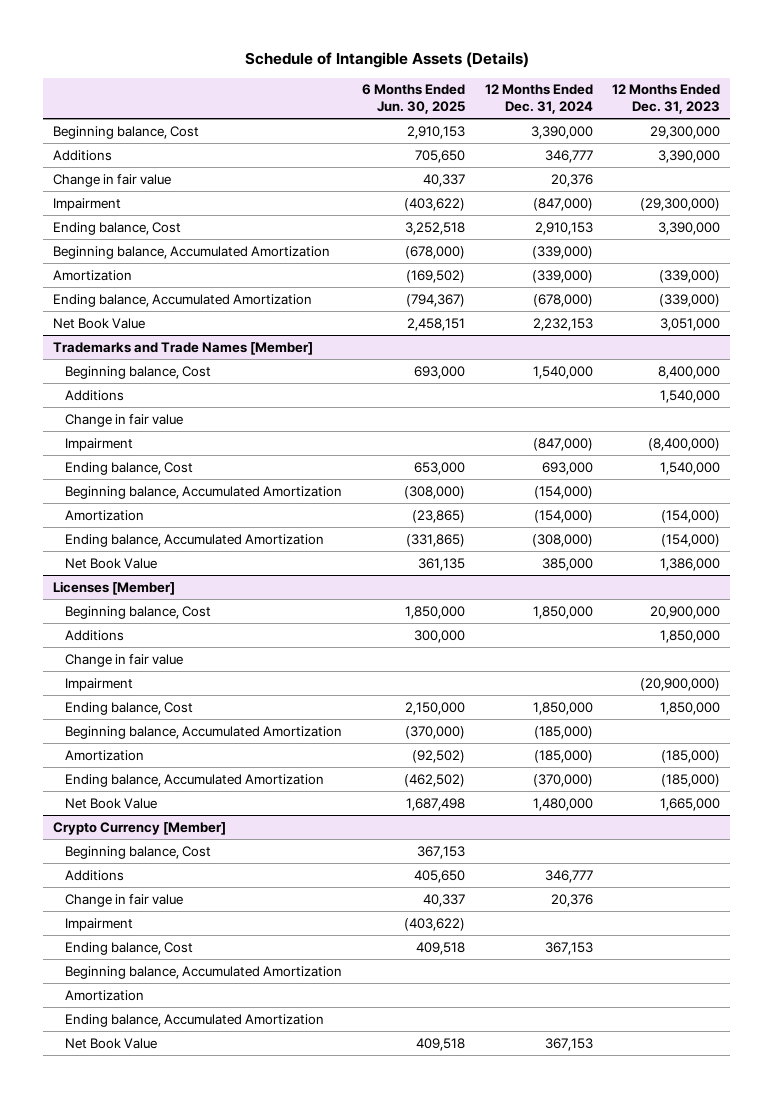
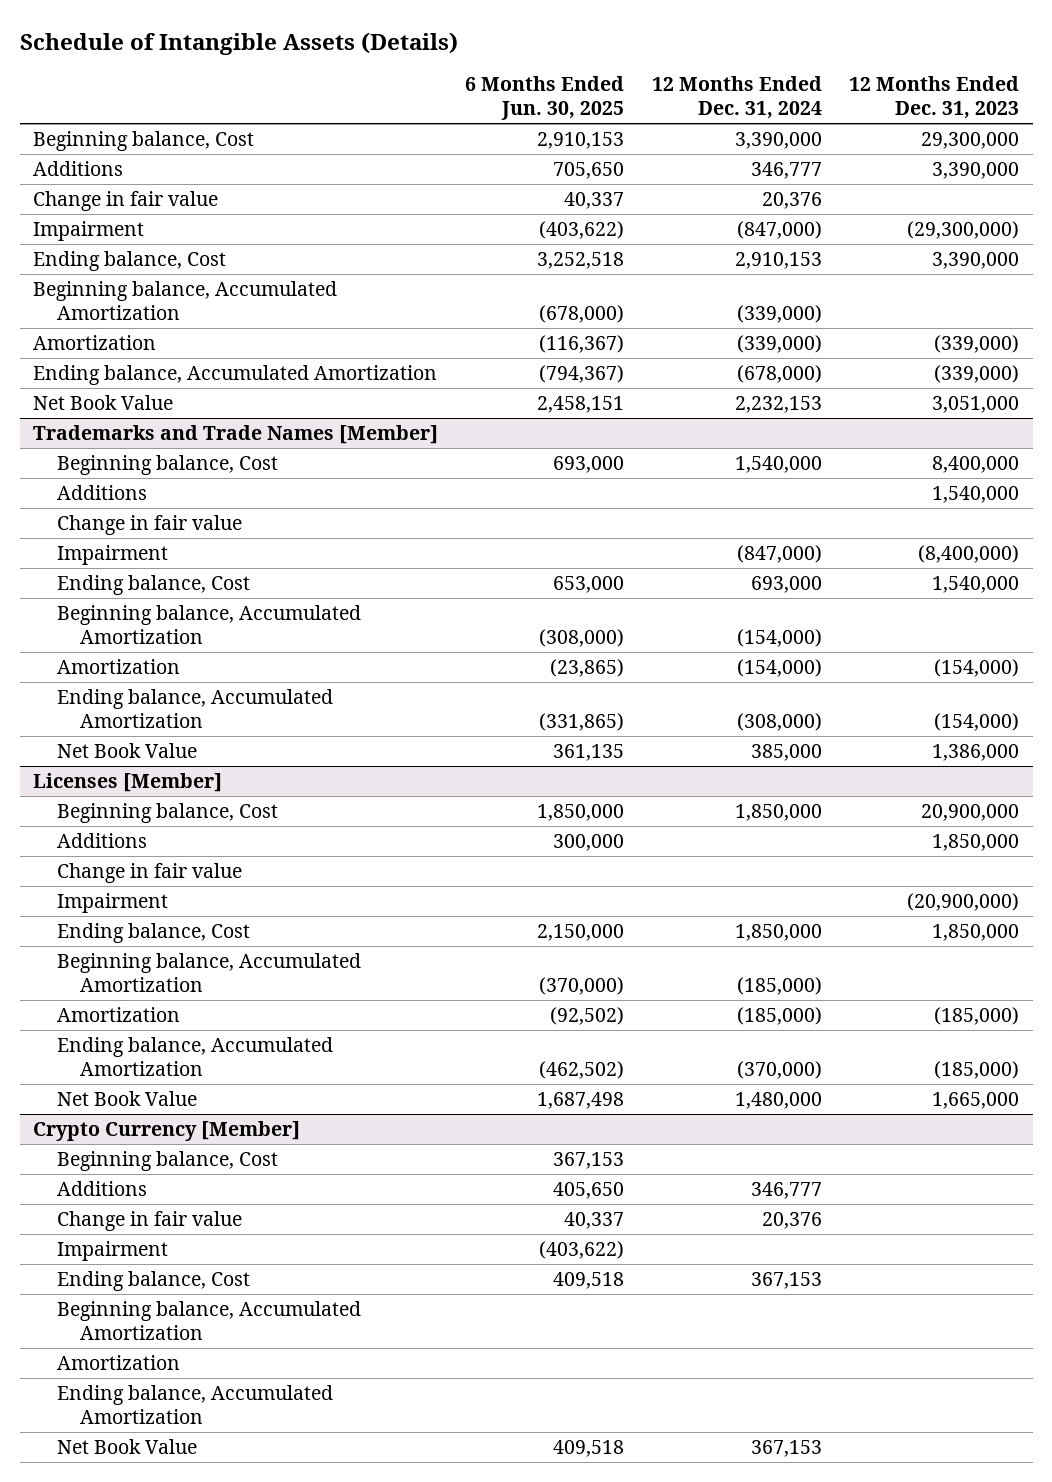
[405,269,465,283] (169,502) -> [539,334,625,353] (116,367)

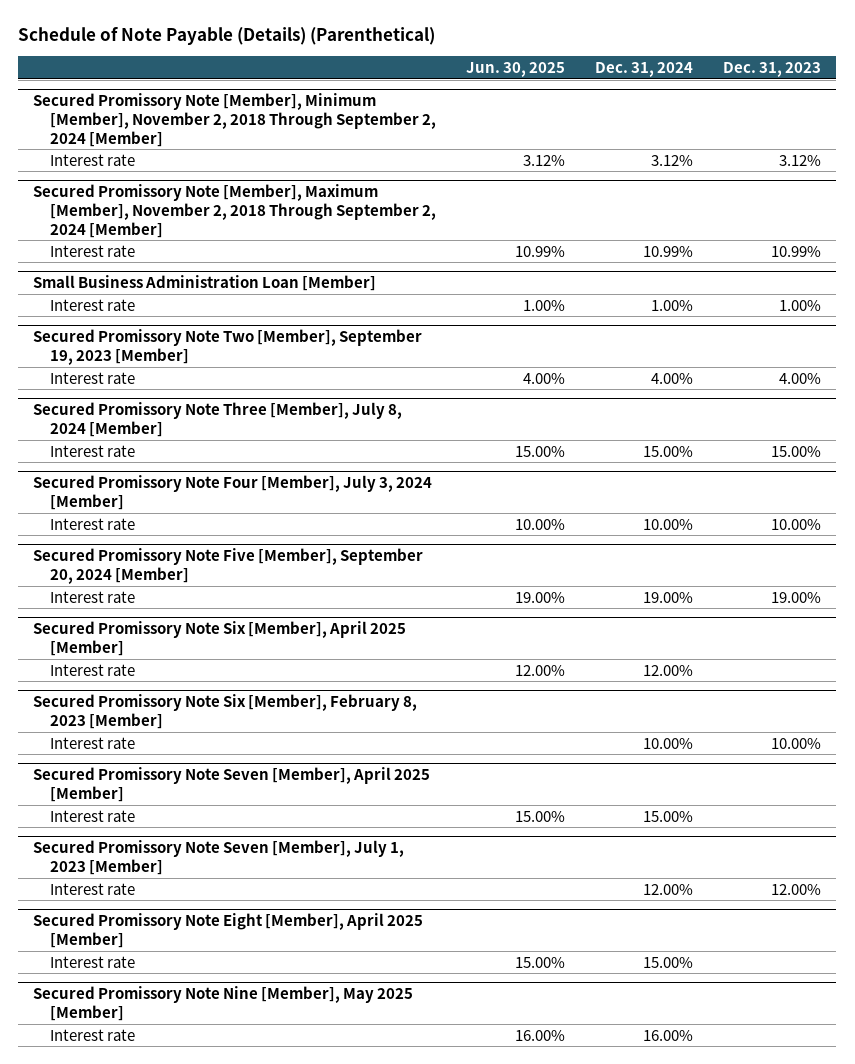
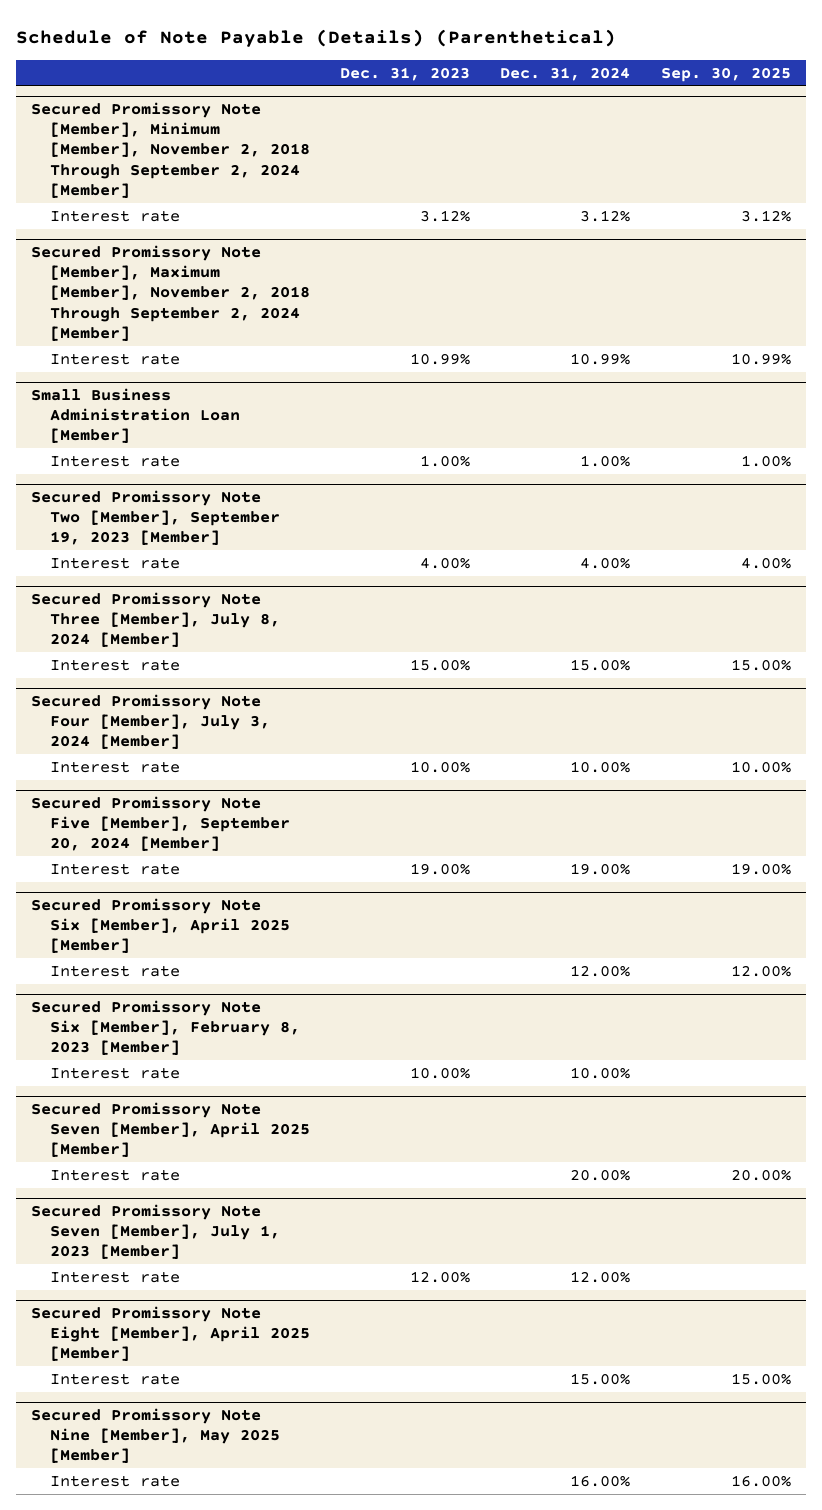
[466,61,566,77] Jun. 30, 2025 -> none
none -> [660,66,791,82] Sep. 30, 2025
[643,810,694,822] 15.00% -> [570,1168,631,1181] 20.00%

